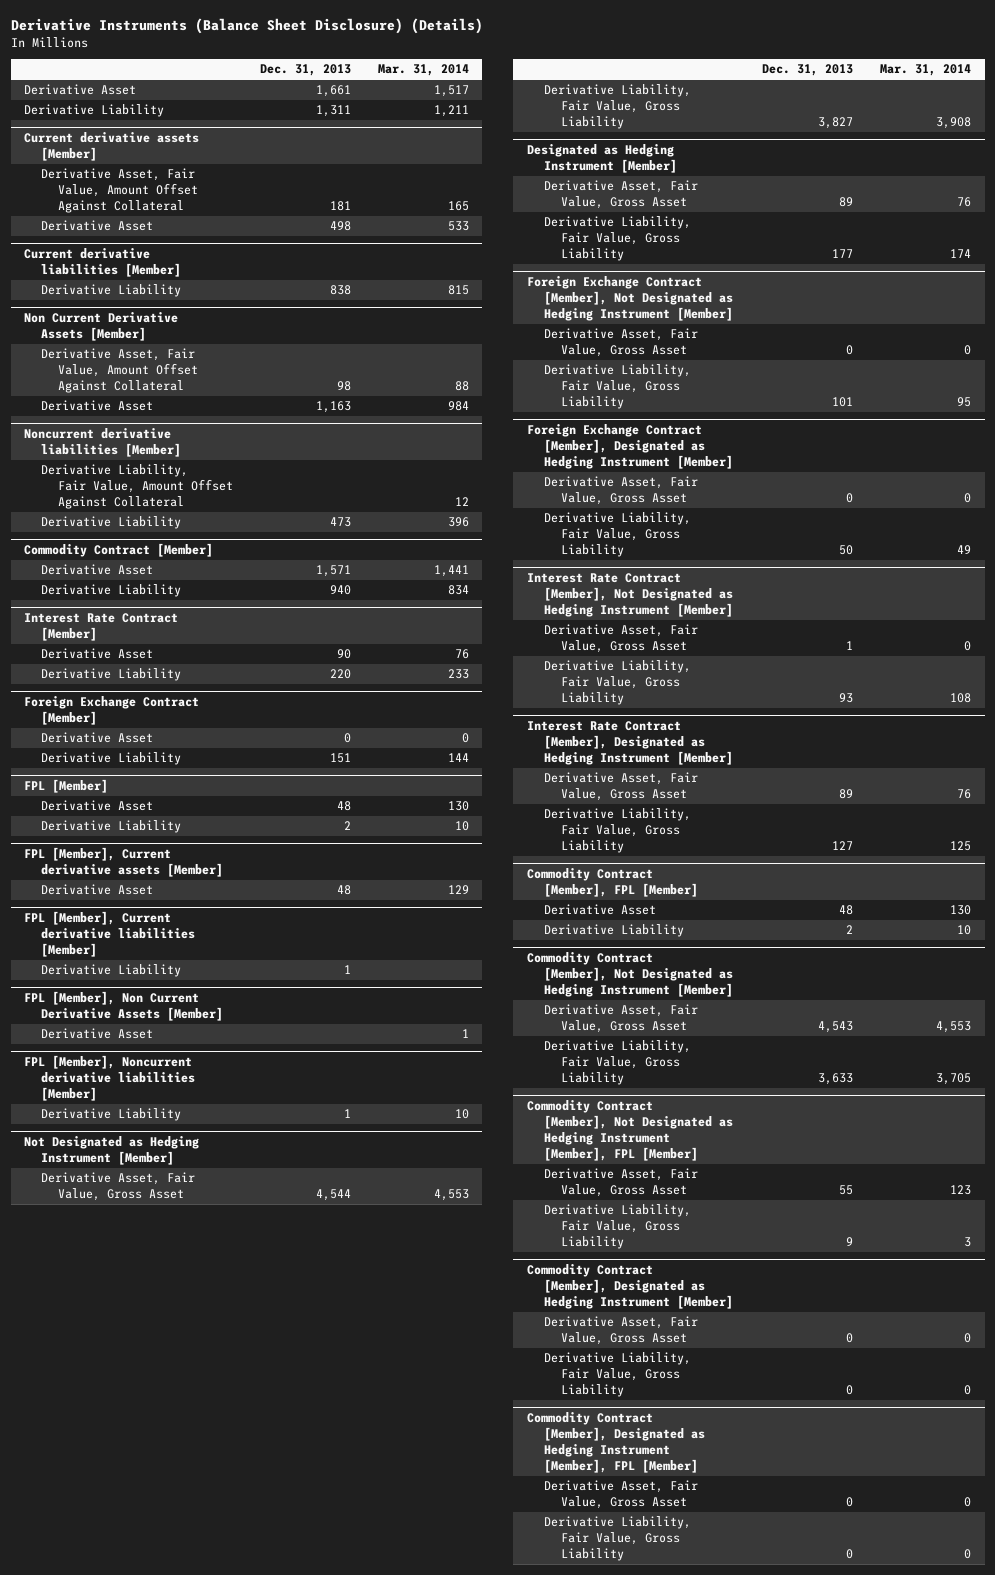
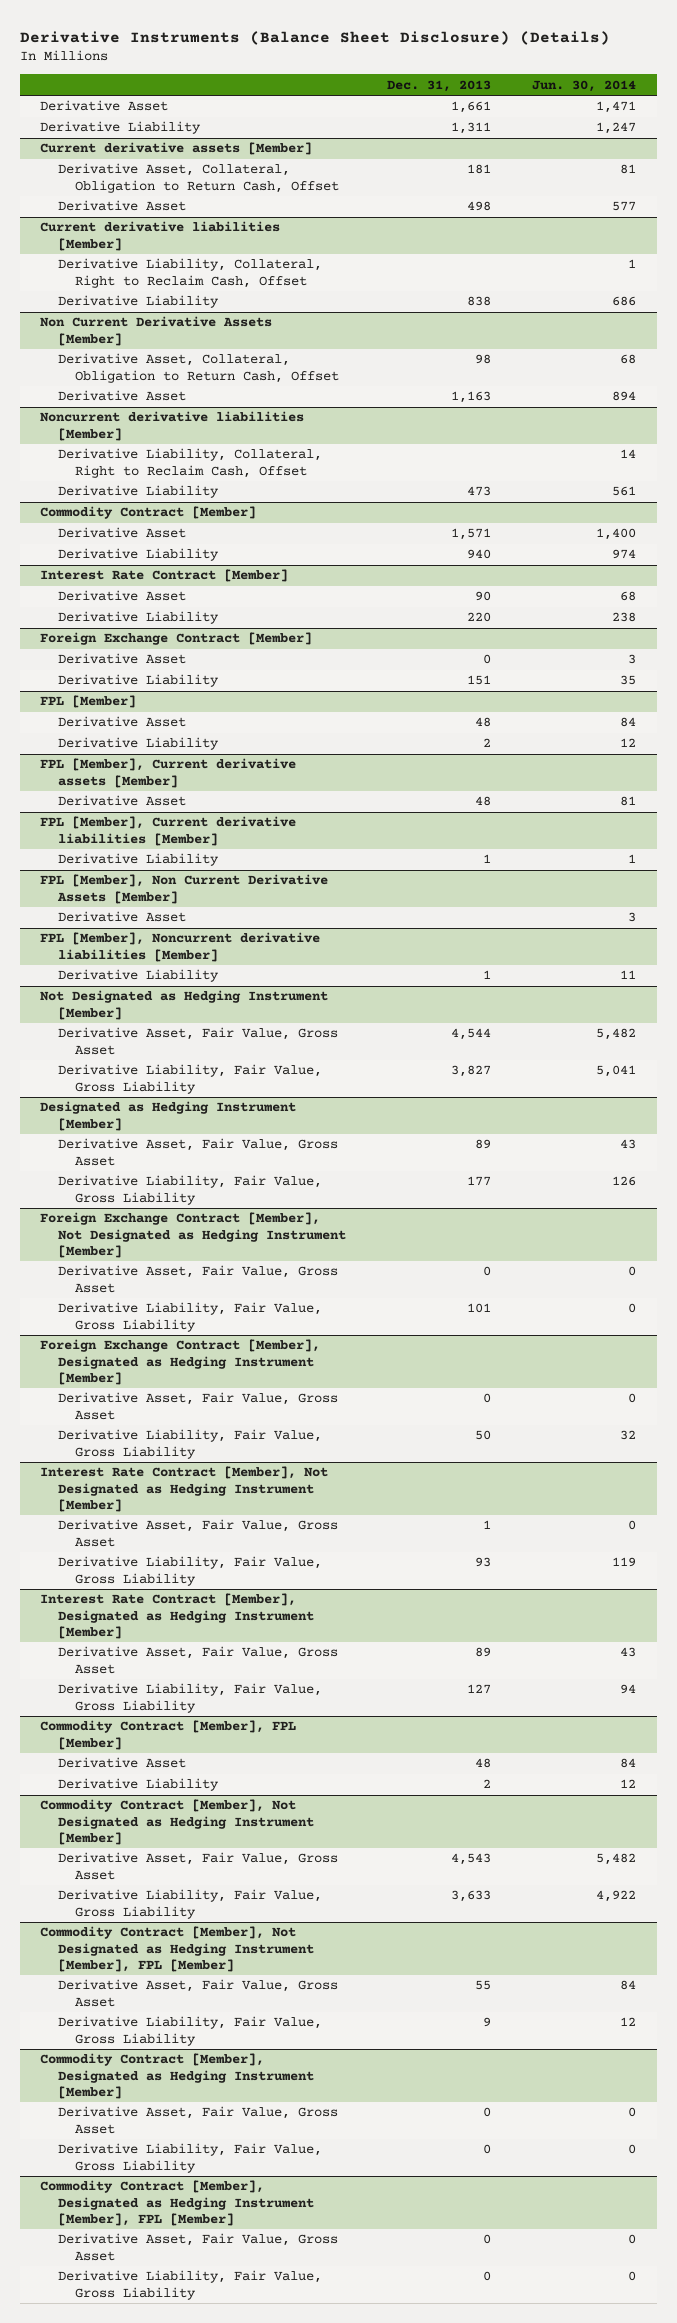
[377,64,469,77] Mar. 31, 2014 -> none
none -> [532,79,637,92] Jun. 30, 2014
[41,168,199,214] Derivative Asset, Fair Value, Amount Offset Against Collateral -> [57,163,340,193] Derivative Asset, Collateral, Obligation to Return Cash, Offset
none -> [57,258,322,288] Derivative Liability, Collateral, Right to Reclaim Cash, Offset
[41,348,199,394] Derivative Asset, Fair Value, Amount Offset Against Collateral -> none
none -> [57,353,340,383] Derivative Asset, Collateral, Obligation to Return Cash, Offset
[41,464,234,510] Derivative Liability, Fair Value, Amount Offset Against Collateral -> none
none -> [57,448,322,478] Derivative Liability, Collateral, Right to Reclaim Cash, Offset

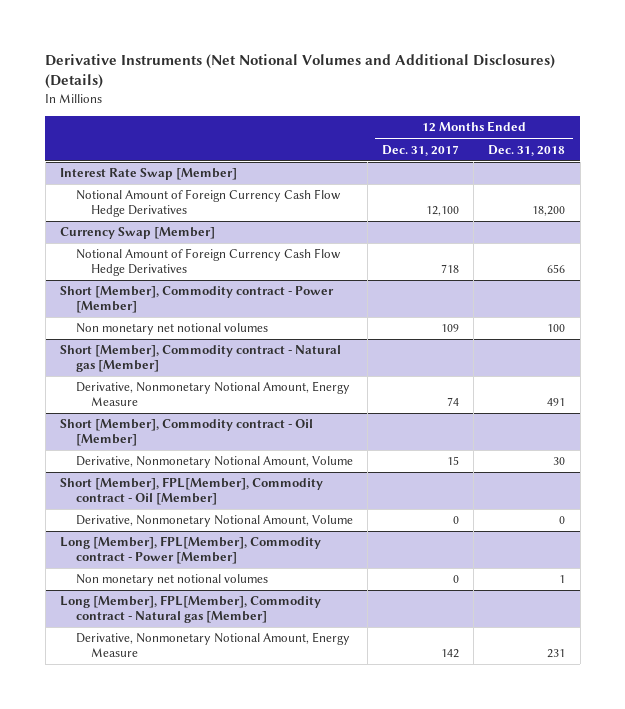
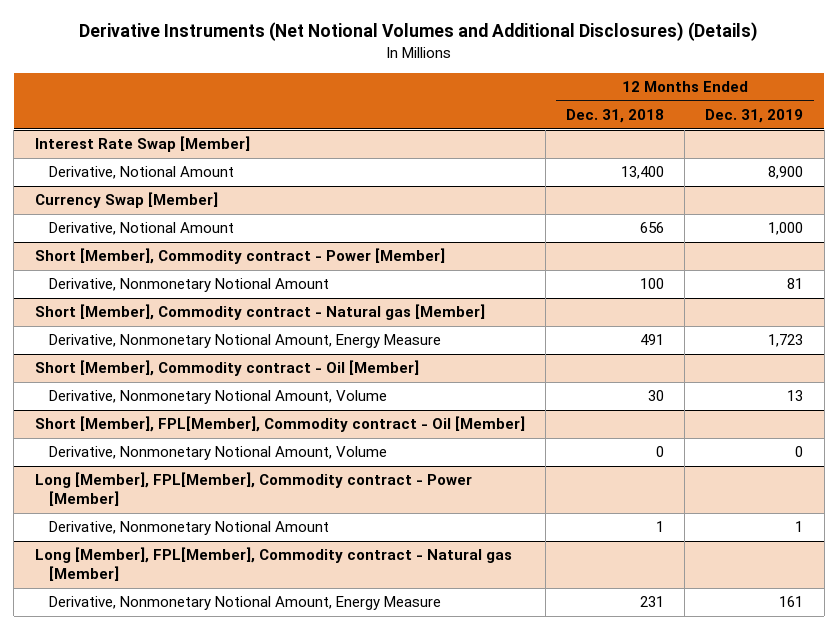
[382,144,460,156] Dec. 31, 2017 -> none
none -> [705,108,804,123] Dec. 31, 2019
[75,189,341,218] Notional Amount of Foreign Currency Cash Flow Hedge Derivatives -> none
none -> [48,166,234,180] Derivative, Notional Amount
[75,248,341,277] Notional Amount of Foreign Currency Cash Flow Hedge Derivatives -> [48,222,234,236] Derivative, Notional Amount
[75,323,268,336] Non monetary net notional volumes -> none
none -> [48,278,329,293] Derivative, Nonmonetary Notional Amount
[75,574,268,587] Non monetary net notional volumes -> none
none -> [48,521,329,536] Derivative, Nonmonetary Notional Amount

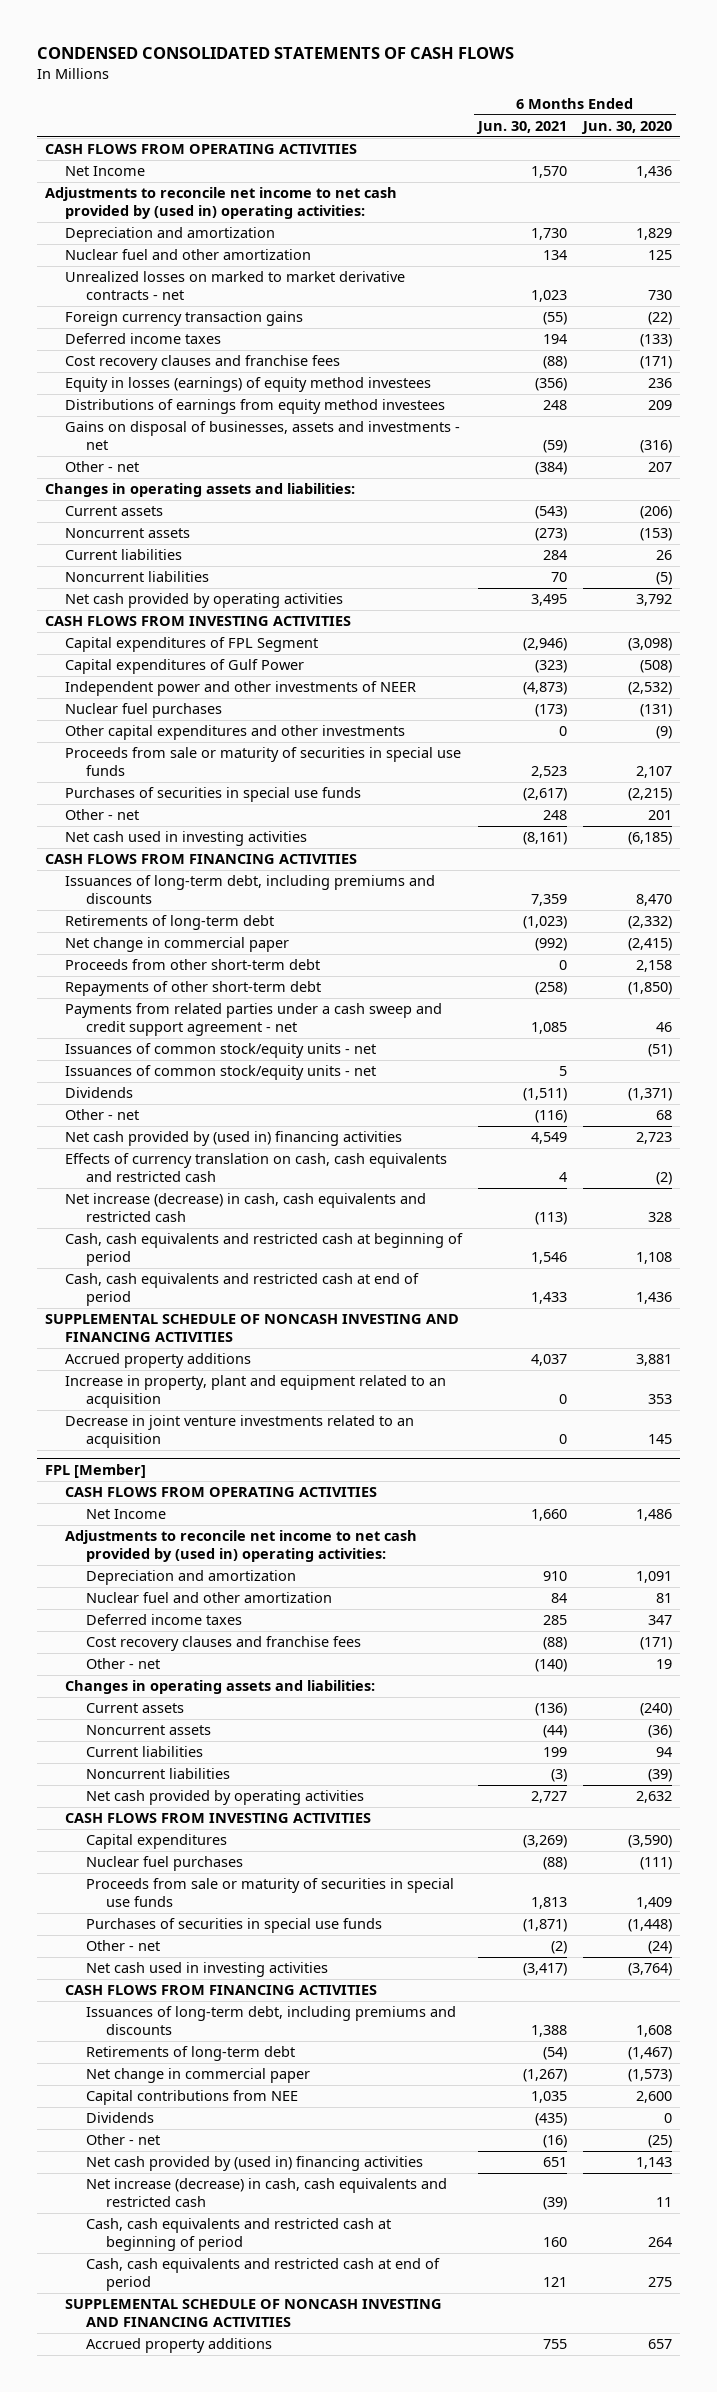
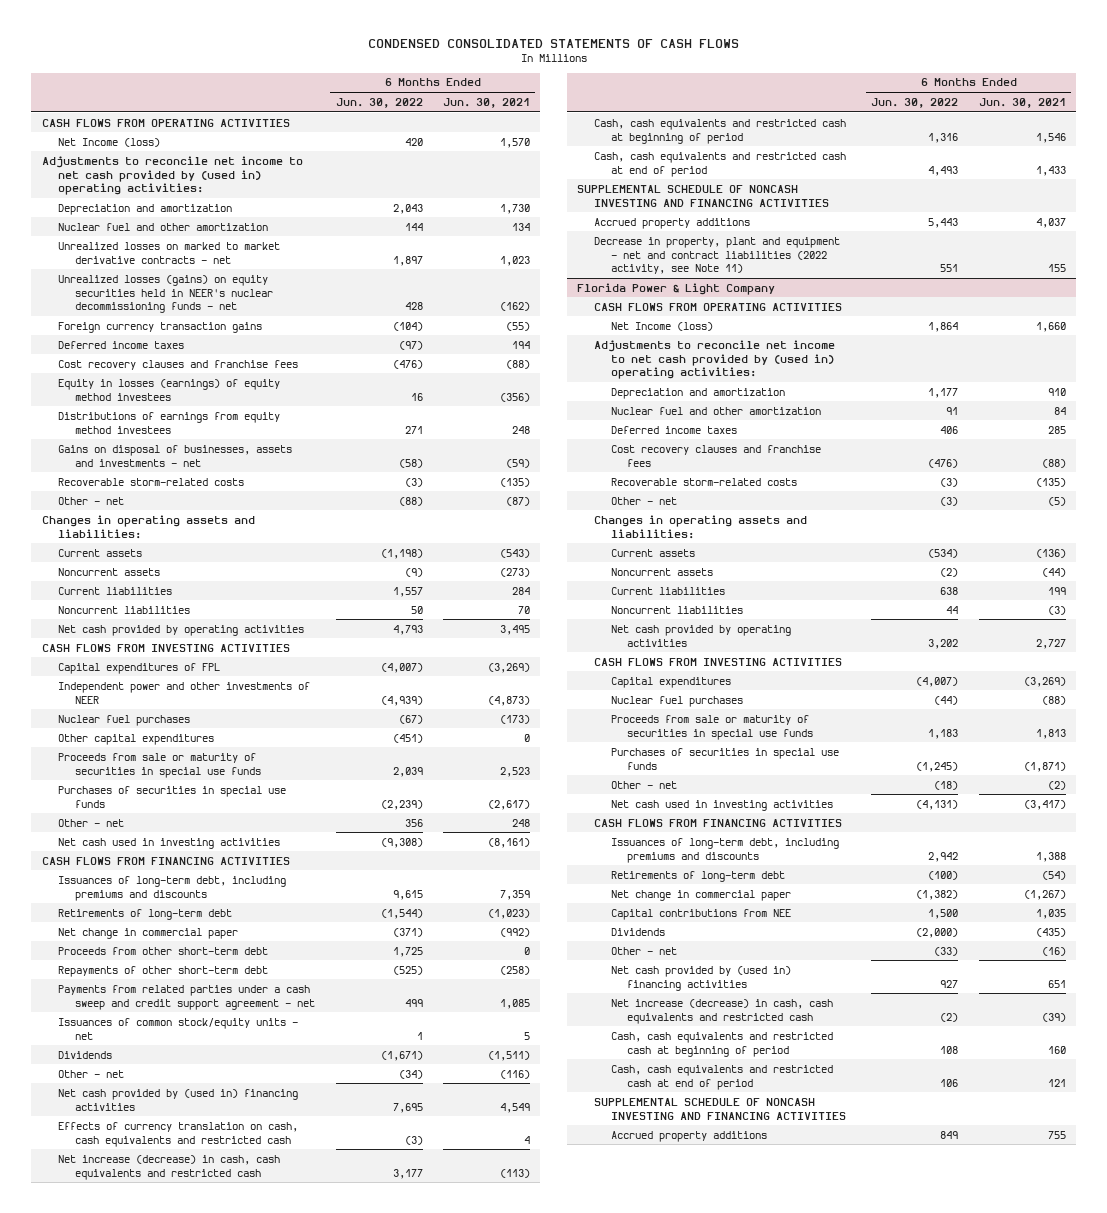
[581,120,673,134] Jun. 30, 2020 -> none
none -> [335,97,423,108] Jun. 30, 2022
[65,166,146,177] Net Income -> [58,137,161,147] Net Income (loss)
none -> [58,274,273,314] Unrealized losses (gains) on equity securities held in NEER's nuclear decommissioning funds - net
none -> [58,477,245,486] Recoverable storm-related costs
[535,462,568,476] (384) -> [506,496,531,506] (87)
[65,659,305,675] Capital expenditures of Gulf Power -> none
[65,637,319,653] Capital expenditures of FPL Segment -> [58,662,221,674] Capital expenditures of FPL
[523,638,568,652] (2,946) -> [488,662,531,673] (3,269)
[65,725,406,741] Other capital expenditures and other investments -> [58,733,215,745] Other capital expenditures
[65,1043,377,1059] Issuances of common stock/equity units - net -> none
[65,1375,447,1408] Increase in property, plant and equipment related to an acquisition -> none
[65,1415,415,1448] Decrease in joint venture investments related to an acquisition -> none
none -> [594,236,841,275] Decrease in property, plant and equipment - net and contract liabilities (2022 activity, see Note 11)
[45,1463,147,1478] FPL [Member] -> [577,282,776,295] Florida Power & Light Company
[85,1509,166,1520] Net Income -> [610,321,713,331] Net Income (loss)
none -> [610,477,797,486] Recoverable storm-related costs
[535,1659,568,1673] (140) -> [1047,496,1066,506] (5)

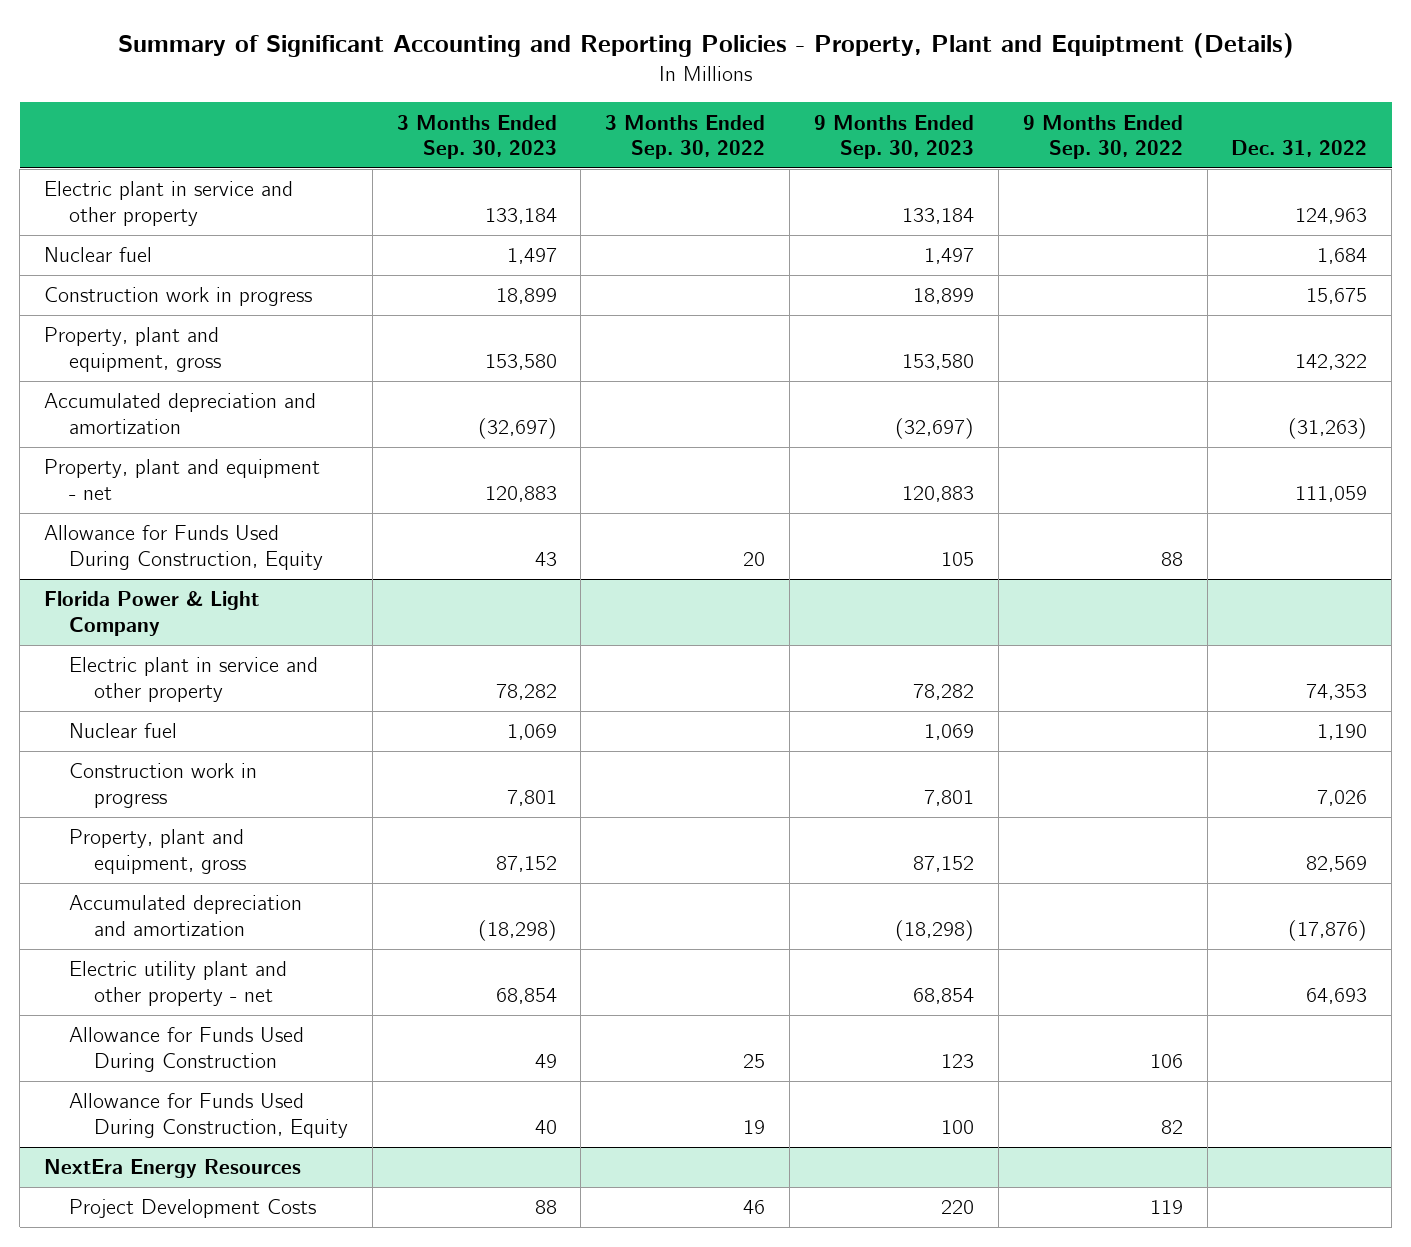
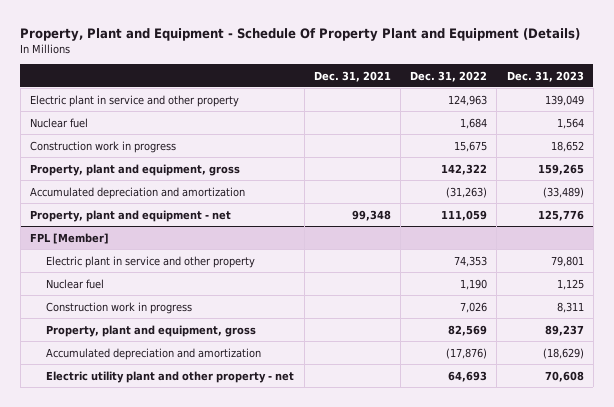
[117,33,1294,59] Summary of Significant Accounting and Reporting Policies - Property, Plant and Equiptment (Details) -> [20,27,581,41] Property, Plant and Equipment - Schedule Of Property Plant and Equipment (Details)
[396,114,557,160] 3 Months Ended Sep. 30, 2023 -> none
[605,114,766,160] 3 Months Ended Sep. 30, 2022 -> none
[813,114,974,160] 9 Months Ended Sep. 30, 2023 -> none
[1022,114,1183,160] 9 Months Ended Sep. 30, 2022 -> none
none -> [313,70,391,82] Dec. 31, 2021
none -> [506,70,584,82] Dec. 31, 2023
[43,525,323,570] Allowance for Funds Used During Construction, Equity -> none
[43,591,259,636] Florida Power & Light Company -> [29,232,109,244] FPL [Member]
[68,1027,304,1072] Allowance for Funds Used During Construction -> none
[68,1093,348,1138] Allowance for Funds Used During Construction, Equity -> none
[43,1159,301,1179] NextEra Energy Resources -> none
[68,1199,316,1219] Project Development Costs -> none

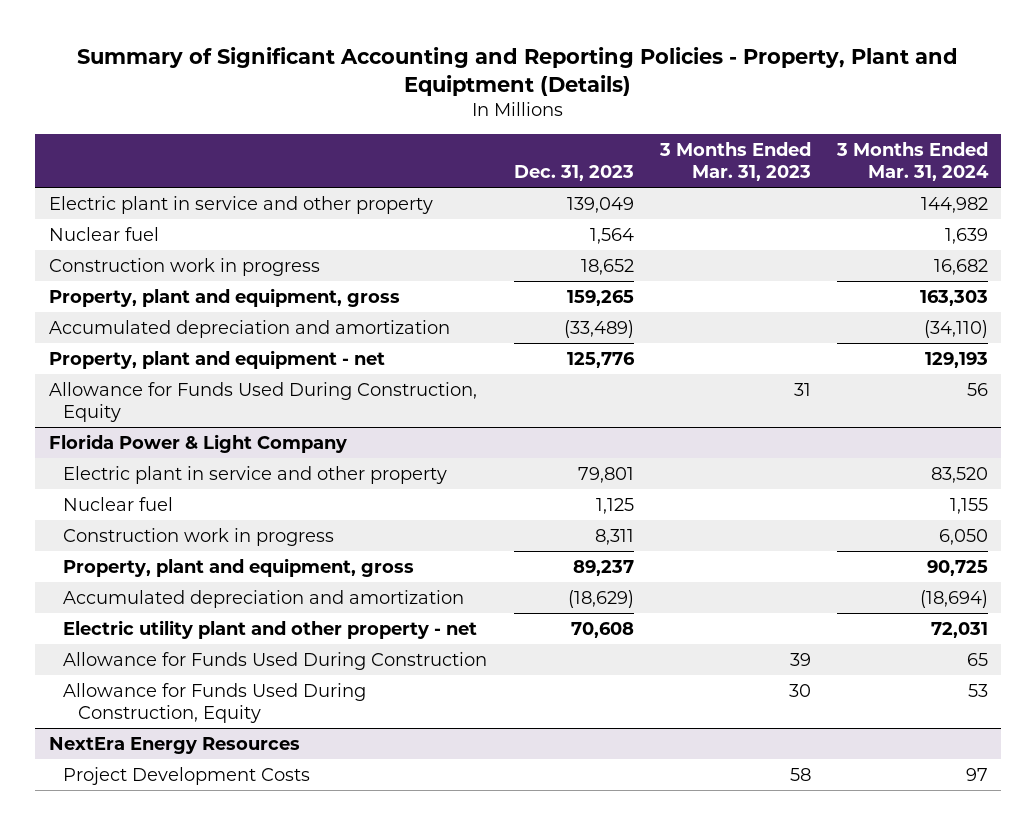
[20,27,581,41] Property, Plant and Equipment - Schedule Of Property Plant and Equipment (Details) -> [77,46,959,96] Summary of Significant Accounting and Reporting Policies - Property, Plant and Equiptment (Details)
[313,70,391,82] Dec. 31, 2021 -> none
[410,70,488,82] Dec. 31, 2022 -> none
none -> [658,142,811,182] 3 Months Ended Mar. 31, 2023
none -> [835,142,989,182] 3 Months Ended Mar. 31, 2024
none -> [48,382,477,422] Allowance for Funds Used During Construction, Equity
[29,232,109,244] FPL [Member] -> [48,434,347,454] Florida Power & Light Company
none -> [63,652,488,671] Allowance for Funds Used During Construction
none -> [63,683,367,723] Allowance for Funds Used During Construction, Equity
none -> [48,737,300,755] NextEra Energy Resources
none -> [63,767,311,786] Project Development Costs

